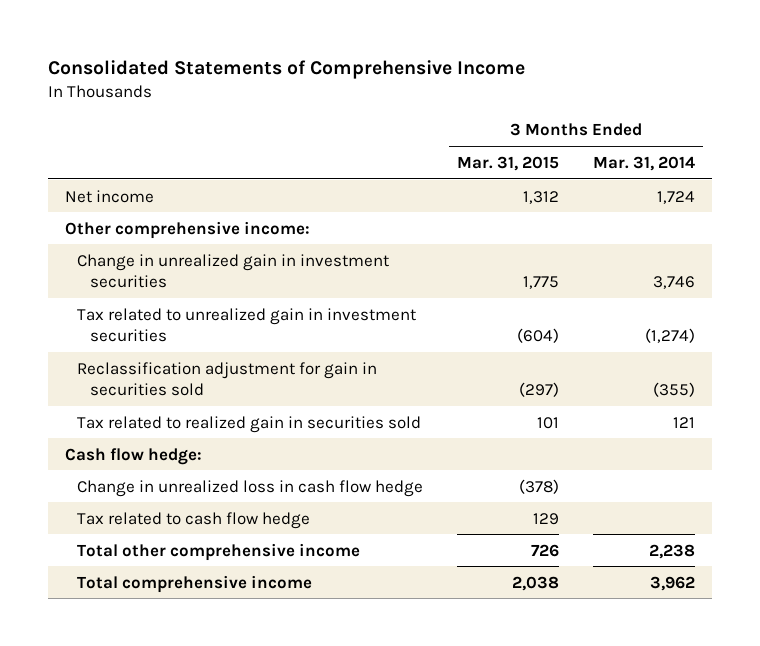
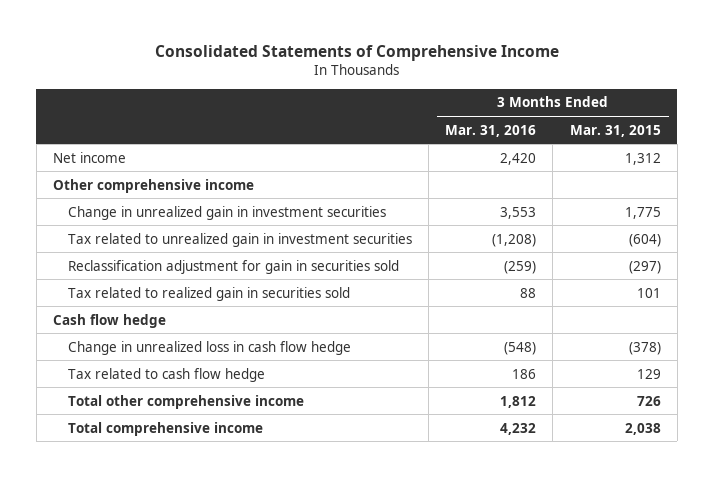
[592,155,695,171] Mar. 31, 2014 -> none
none -> [445,124,537,137] Mar. 31, 2016
[64,220,310,239] Other comprehensive income: -> [52,178,254,193] Other comprehensive income
[64,447,202,465] Cash flow hedge: -> [52,313,166,328] Cash flow hedge

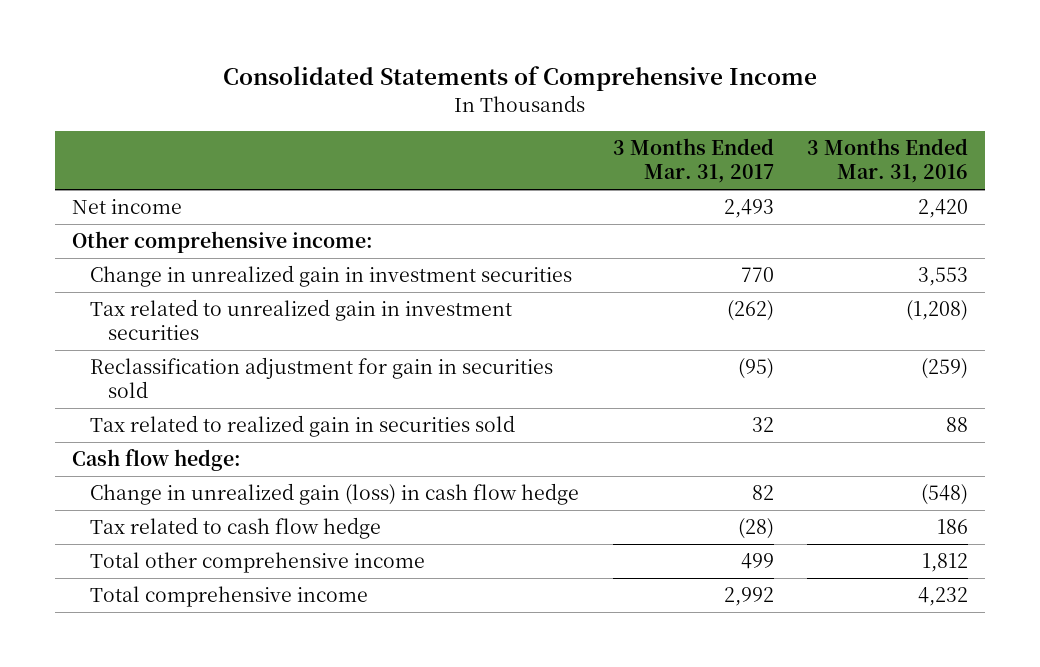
[569,124,661,137] Mar. 31, 2015 -> none
none -> [612,138,774,184] 3 Months Ended Mar. 31, 2017
[52,178,254,193] Other comprehensive income -> [71,231,373,254] Other comprehensive income:
[52,313,166,328] Cash flow hedge -> [71,449,241,472] Cash flow hedge:
[68,340,352,355] Change in unrealized loss in cash flow hedge -> [90,483,580,506] Change in unrealized gain (loss) in cash flow hedge

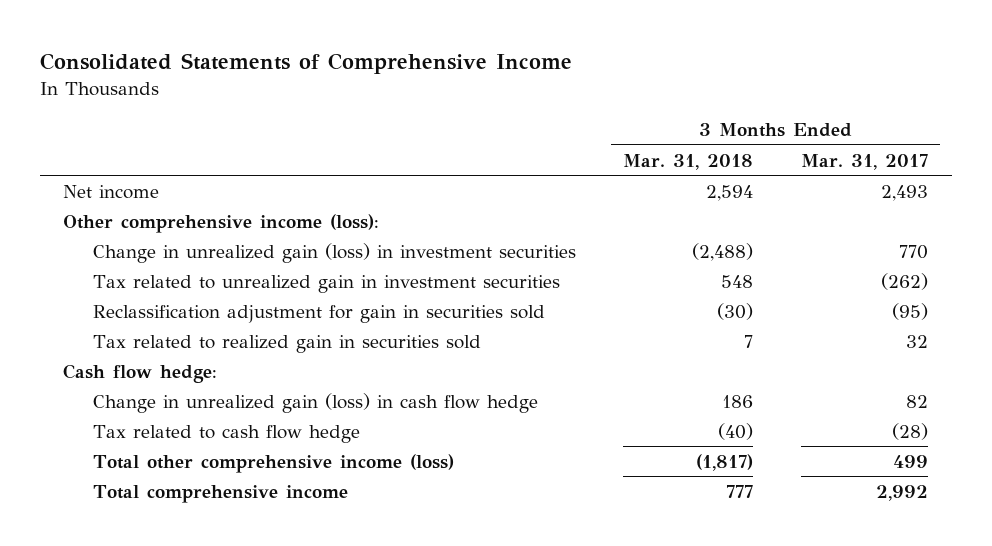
[807,138,969,184] 3 Months Ended Mar. 31, 2016 -> none
none -> [623,153,754,170] Mar. 31, 2018
[71,231,373,254] Other comprehensive income: -> [63,213,380,233] Other comprehensive income (loss):
[90,265,573,288] Change in unrealized gain in investment securities -> [92,242,576,263] Change in unrealized gain (loss) in investment securities
[90,552,426,574] Total other comprehensive income -> [92,453,454,473] Total other comprehensive income (loss)

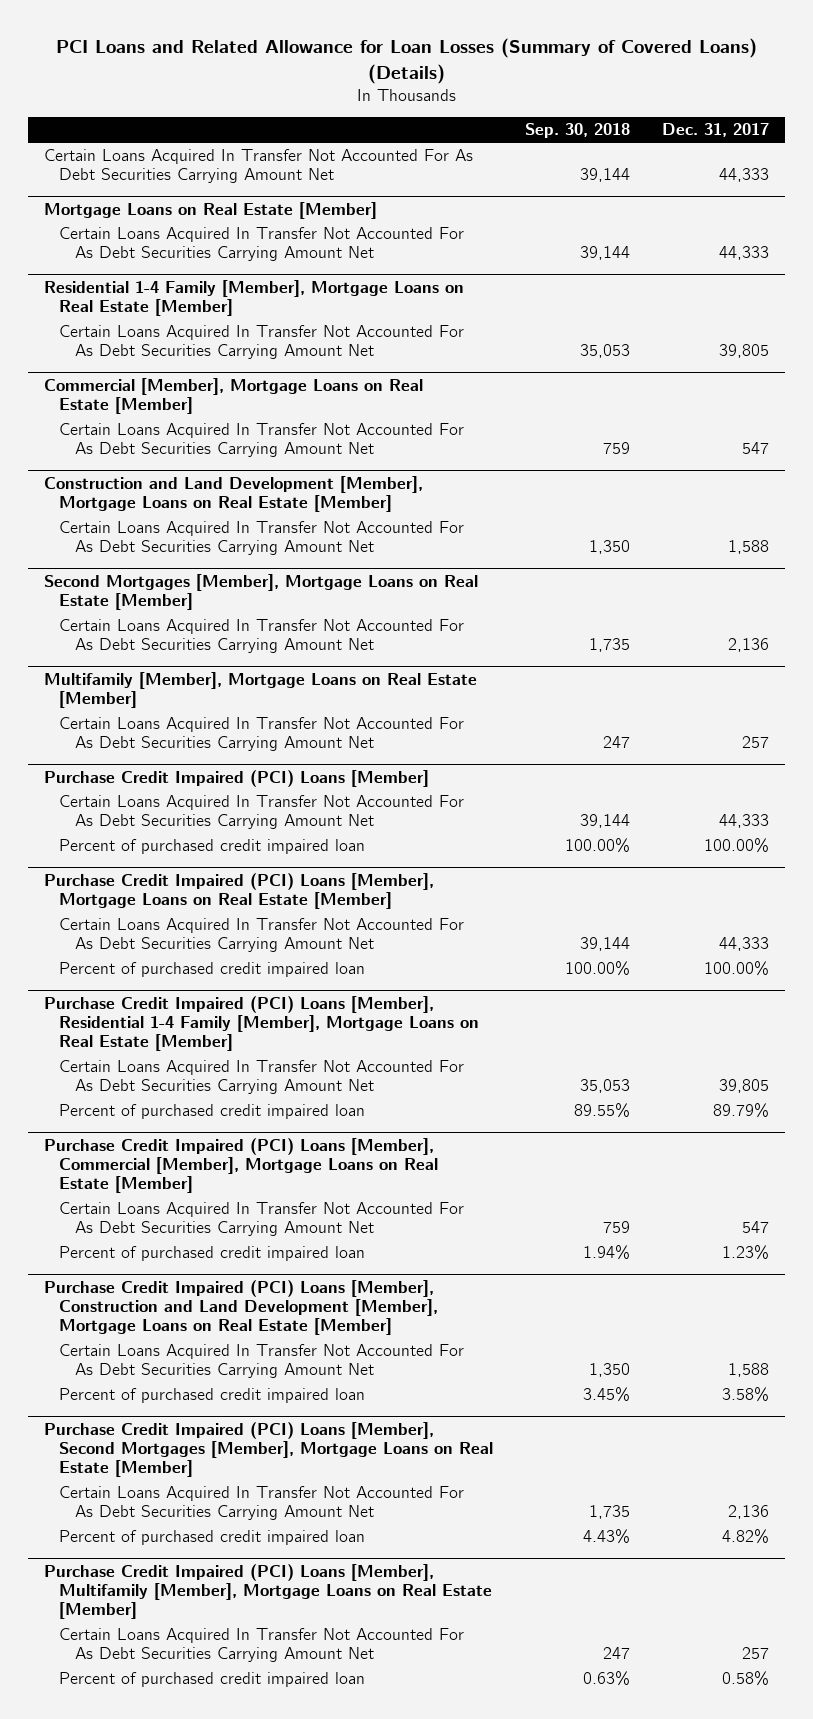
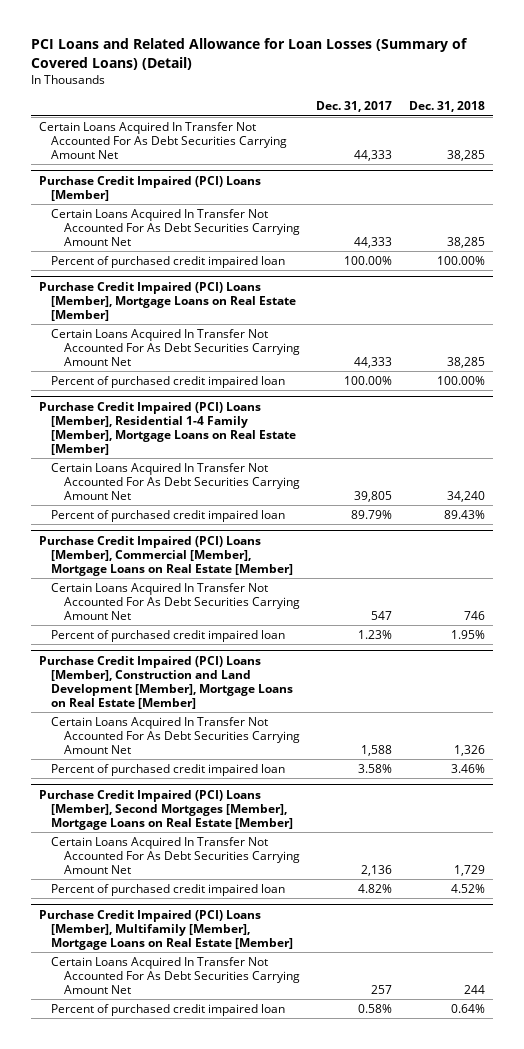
[55,38,757,84] PCI Loans and Related Allowance for Loan Losses (Summary of Covered Loans) (Details) -> [30,38,468,71] PCI Loans and Related Allowance for Loan Losses (Summary of Covered Loans) (Detail)
[525,123,631,139] Sep. 30, 2018 -> none
none -> [408,101,485,113] Dec. 31, 2018
[43,201,377,219] Mortgage Loans on Real Estate [Member] -> none
[59,227,465,262] Certain Loans Acquired In Transfer Not Accounted For As Debt Securities Carrying Amount Net -> none
[43,279,464,316] Residential 1-4 Family [Member], Mortgage Loans on Real Estate [Member] -> none
[59,325,465,360] Certain Loans Acquired In Transfer Not Accounted For As Debt Securities Carrying Amount Net -> none
[43,377,423,414] Commercial [Member], Mortgage Loans on Real Estate [Member] -> none
[59,423,465,458] Certain Loans Acquired In Transfer Not Accounted For As Debt Securities Carrying Amount Net -> none
[43,475,423,512] Construction and Land Development [Member], Mortgage Loans on Real Estate [Member] -> none
[59,521,465,556] Certain Loans Acquired In Transfer Not Accounted For As Debt Securities Carrying Amount Net -> none
[43,573,478,610] Second Mortgages [Member], Mortgage Loans on Real Estate [Member] -> none
[59,619,465,654] Certain Loans Acquired In Transfer Not Accounted For As Debt Securities Carrying Amount Net -> none
[43,671,477,708] Multifamily [Member], Mortgage Loans on Real Estate [Member] -> none
[59,717,465,752] Certain Loans Acquired In Transfer Not Accounted For As Debt Securities Carrying Amount Net -> none

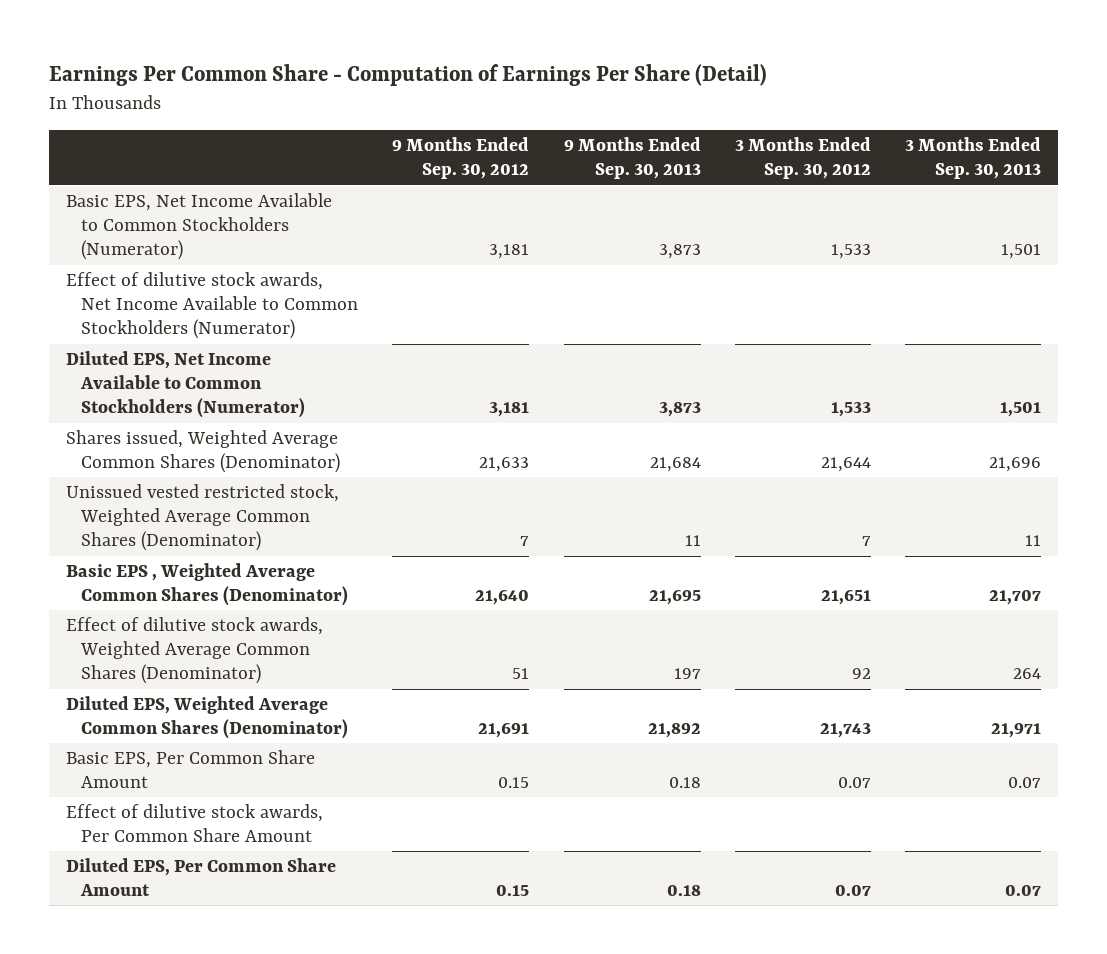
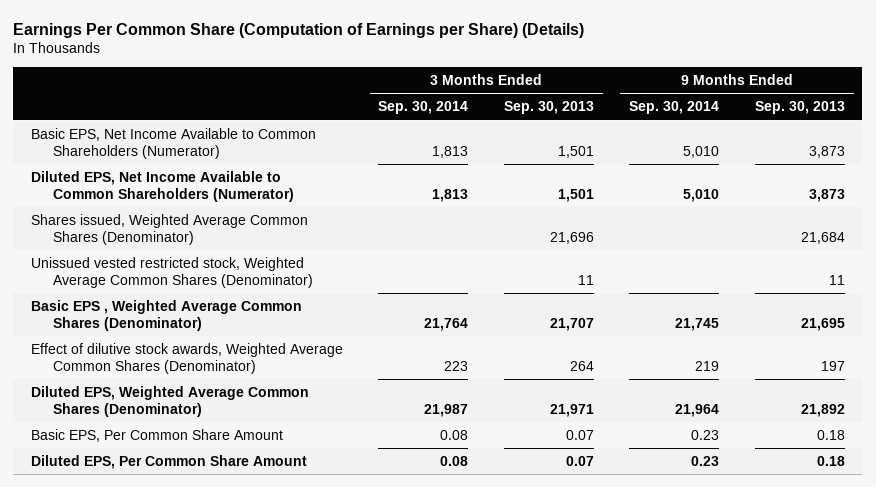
[48,64,767,87] Earnings Per Common Share - Computation of Earnings Per Share (Detail) -> [13,22,585,38] Earnings Per Common Share (Computation of Earnings per Share) (Details)
[392,137,530,180] 9 Months Ended Sep. 30, 2012 -> none
[734,137,871,180] 3 Months Ended Sep. 30, 2012 -> none
none -> [378,101,469,115] Sep. 30, 2014
none -> [629,101,720,115] Sep. 30, 2014
[66,272,359,340] Effect of dilutive stock awards, Net Income Available to Common Stockholders (Numerator) -> none
[66,193,333,261] Basic EPS, Net Income Available to Common Stockholders (Numerator) -> [30,127,316,159] Basic EPS, Net Income Available to Common Shareholders (Numerator)
[66,351,306,419] Diluted EPS, Net Income Available to Common Stockholders (Numerator) -> [30,170,294,202] Diluted EPS, Net Income Available to Common Shareholders (Numerator)
[66,804,324,843] Effect of dilutive stock awards, Per Common Share Amount -> none

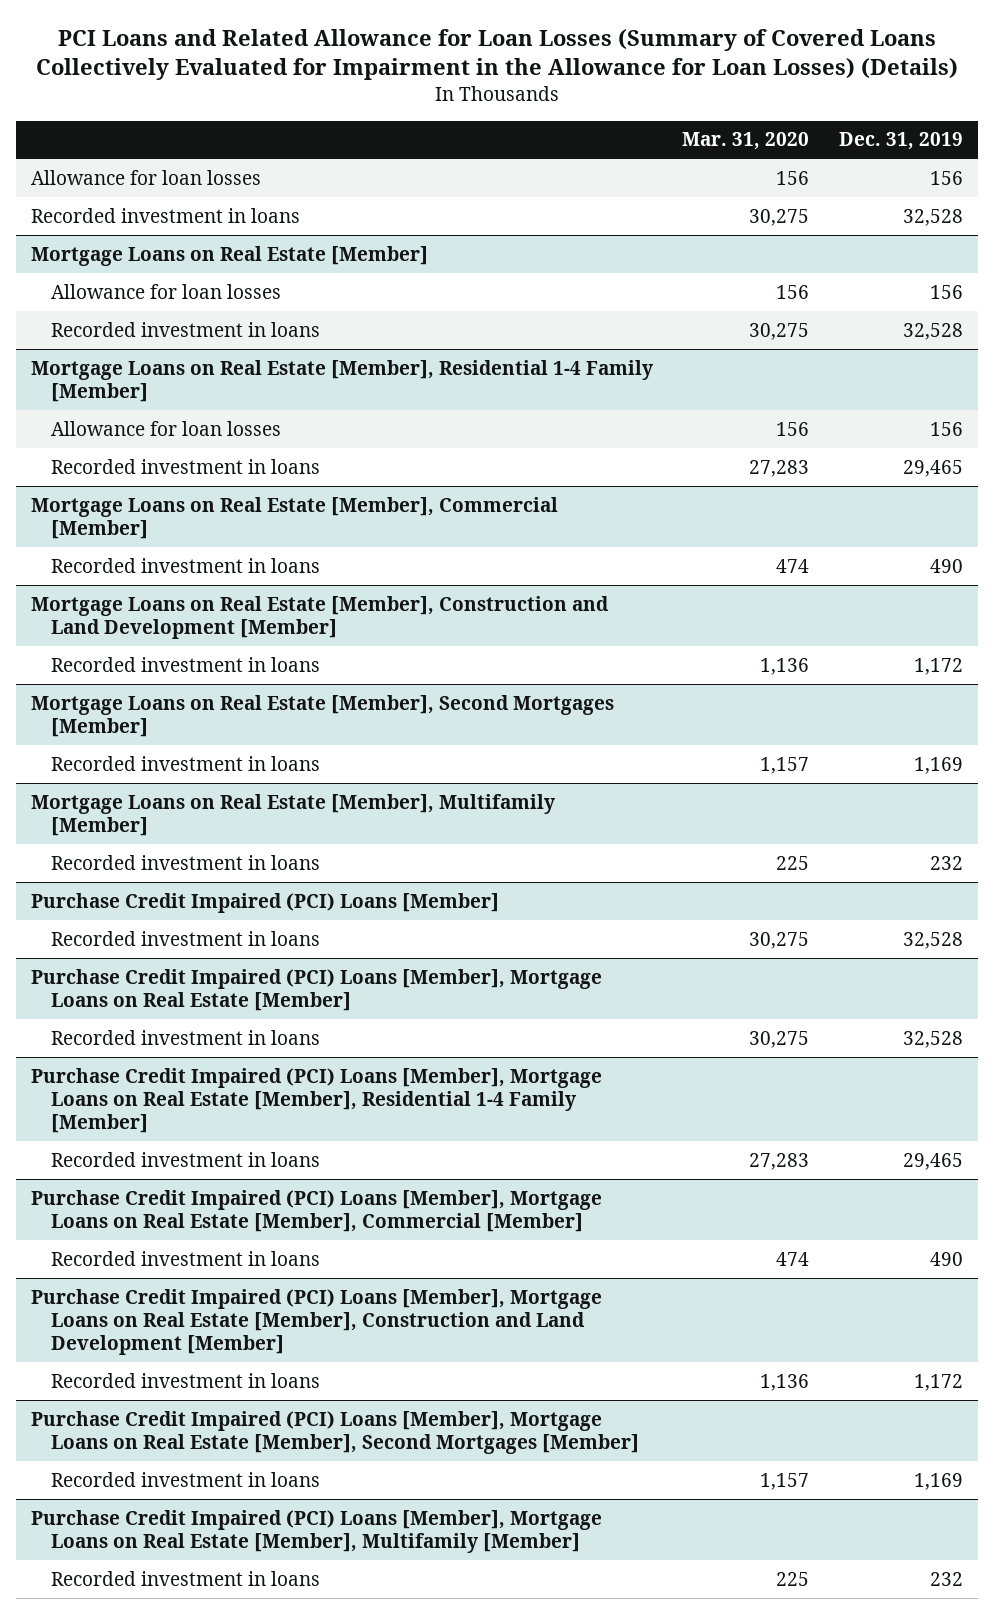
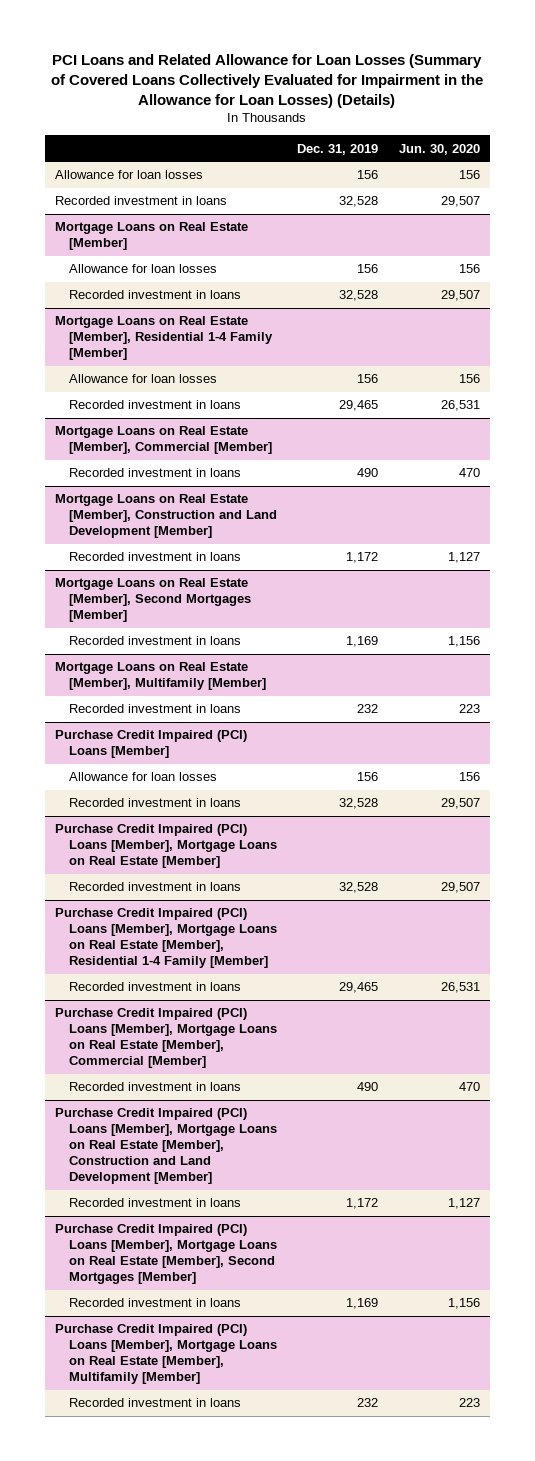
[682,132,810,151] Mar. 31, 2020 -> none
none -> [398,143,480,155] Jun. 30, 2020
none -> [68,772,217,782] Allowance for loan losses

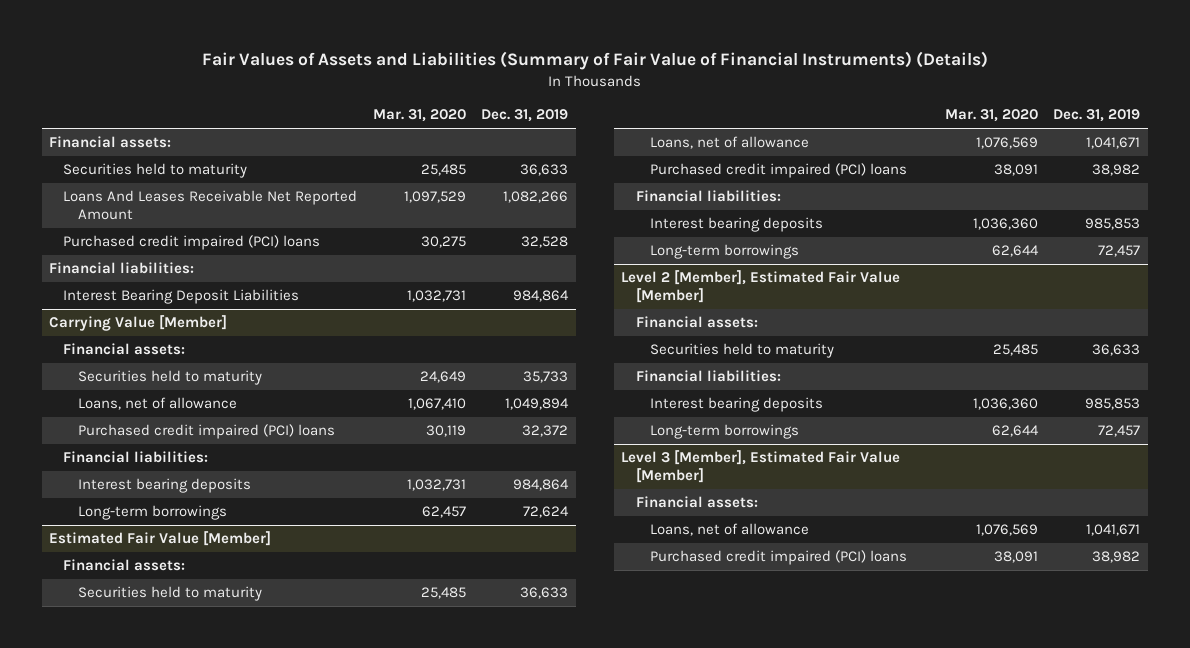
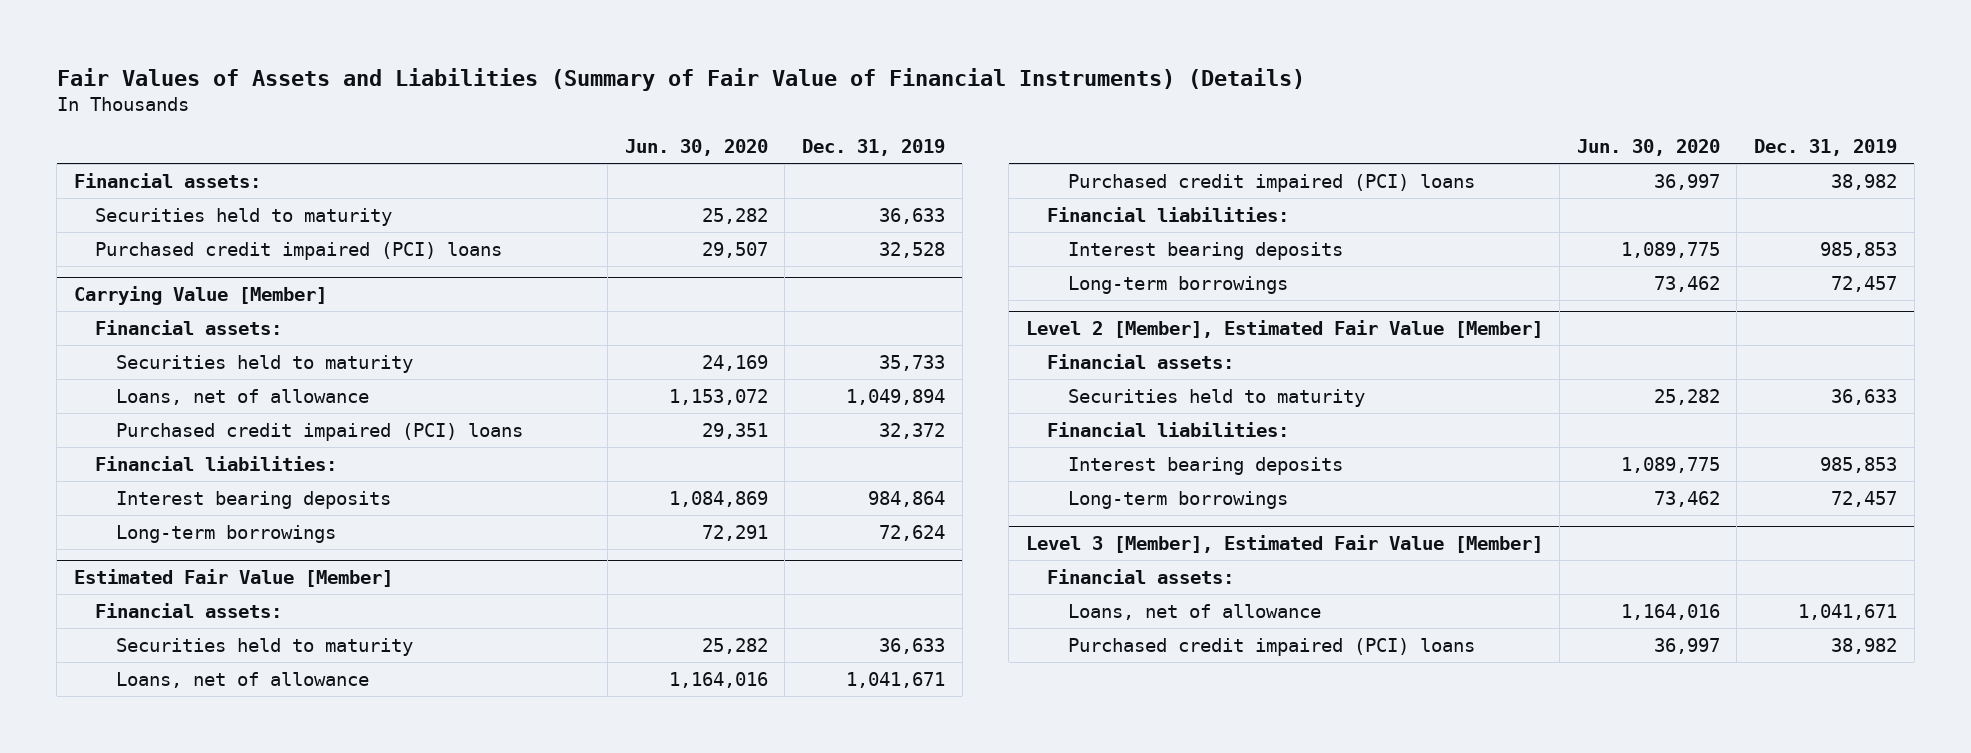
[372,109,466,123] Mar. 31, 2020 -> none
none -> [624,138,768,156] Jun. 30, 2020
[63,190,358,221] Loans And Leases Receivable Net Reported Amount -> none
[49,262,195,275] Financial liabilities: -> none
[63,289,300,305] Interest Bearing Deposit Liabilities -> none

